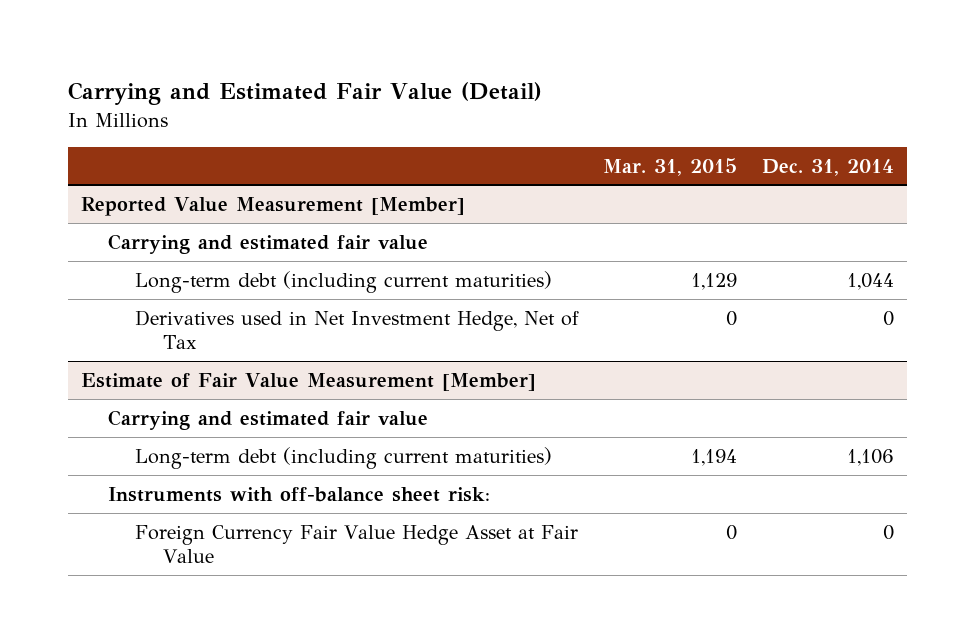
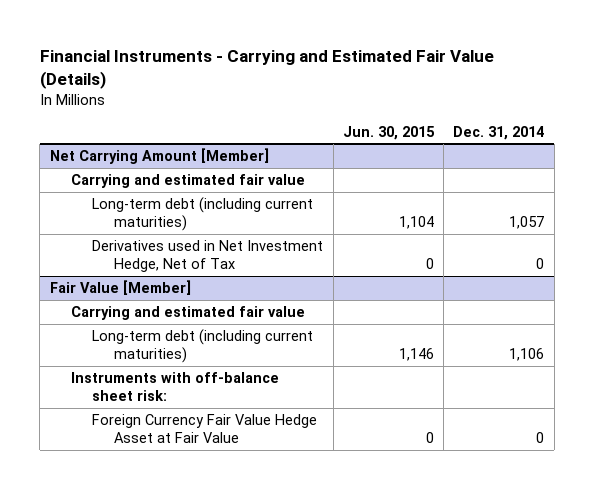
[68,82,543,106] Carrying and Estimated Fair Value (Detail) -> [39,50,494,90] Financial Instruments - Carrying and Estimated Fair Value (Details)
[603,157,738,176] Mar. 31, 2015 -> none
none -> [342,125,435,140] Jun. 30, 2015
[80,196,465,216] Reported Value Measurement [Member] -> [49,148,269,165] Net Carrying Amount [Member]
[847,272,895,290] 1,044 -> [509,216,545,230] 1,057
[80,372,536,391] Estimate of Fair Value Measurement [Member] -> [49,280,191,296] Fair Value [Member]

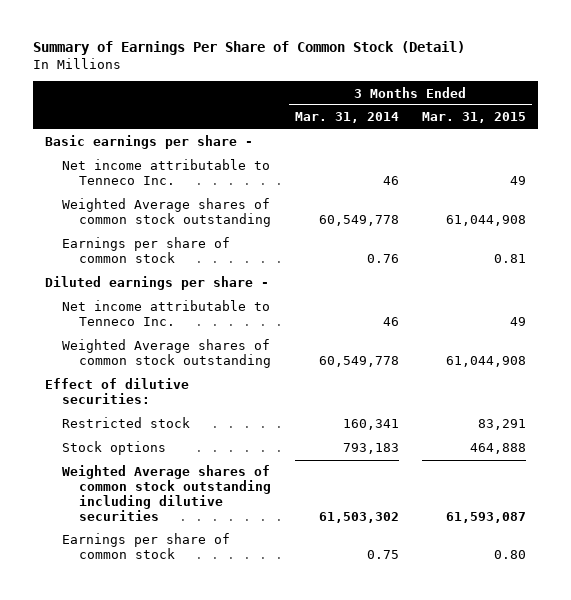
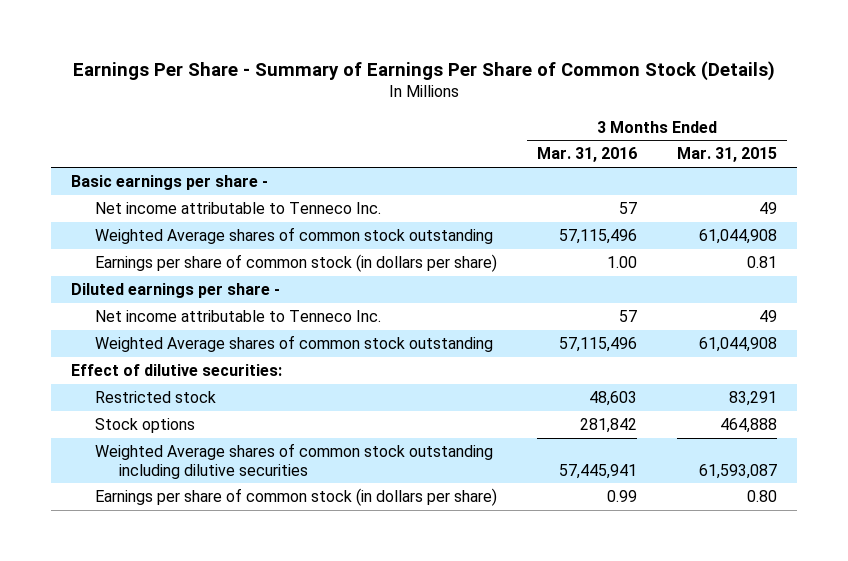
[33,41,466,56] Summary of Earnings Per Share of Common Stock (Detail) -> [72,60,775,81] Earnings Per Share - Summary of Earnings Per Share of Common Stock (Details)
[294,112,399,124] Mar. 31, 2014 -> none
none -> [536,147,637,163] Mar. 31, 2016
[62,237,231,264] Earnings per share of common stock -> [94,254,497,273] Earnings per share of common stock (in dollars per share)
[62,533,231,560] Earnings per share of common stock -> [94,488,497,507] Earnings per share of common stock (in dollars per share)

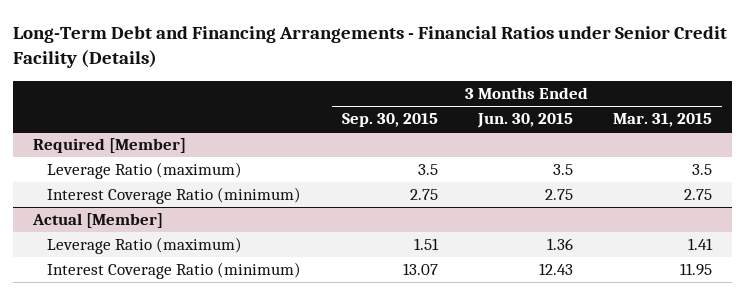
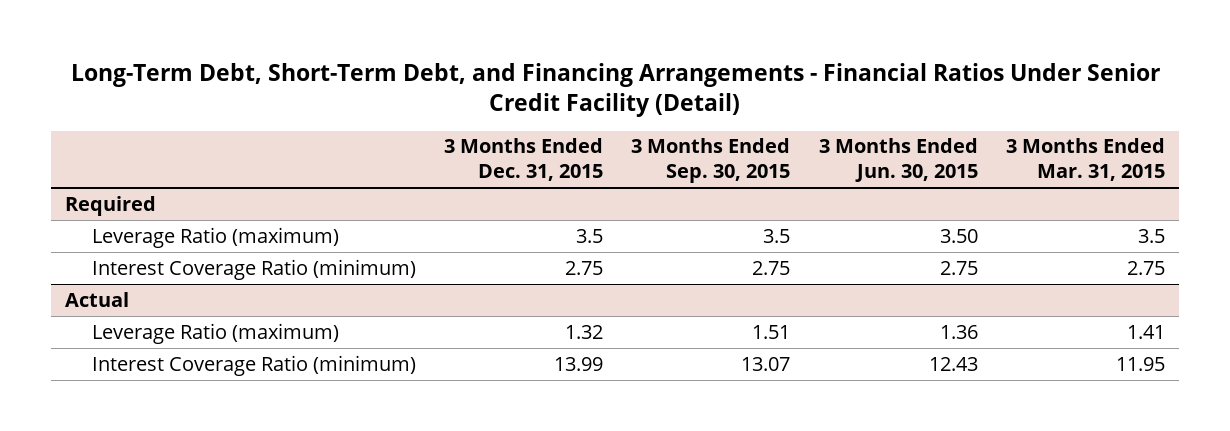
[13,25,728,69] Long-Term Debt and Financing Arrangements - Financial Ratios under Senior Credit Facility (Details) -> [70,63,1160,118] Long-Term Debt, Short-Term Debt, and Financing Arrangements - Financial Ratios Under Senior Credit Facility (Detail)
none -> [444,138,604,182] 3 Months Ended Dec. 31, 2015
[33,138,187,154] Required [Member] -> [65,195,157,216] Required
[552,164,573,176] 3.5 -> [939,228,978,243] 3.50
[32,213,164,229] Actual [Member] -> [65,291,130,307] Actual

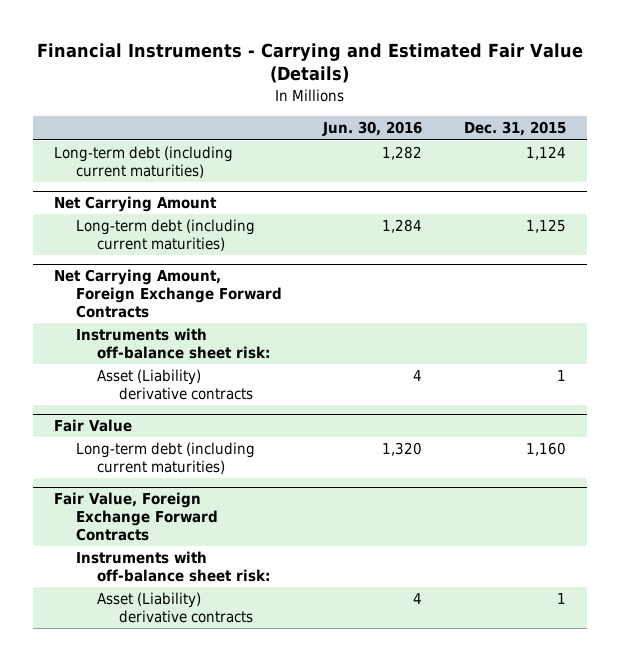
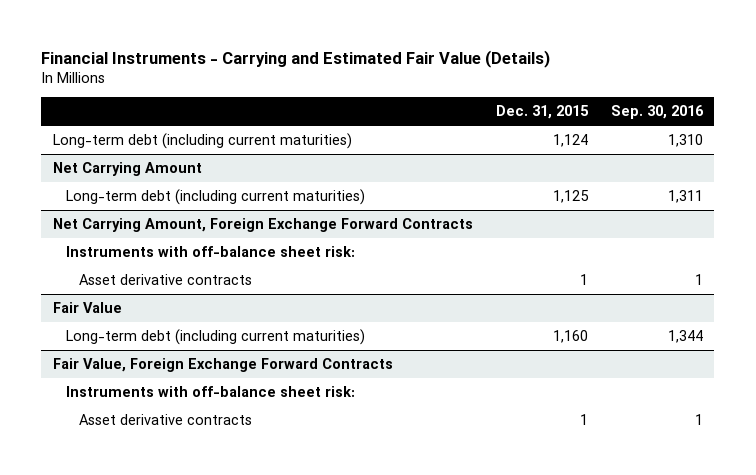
[322,121,423,137] Jun. 30, 2016 -> none
none -> [610,105,704,120] Sep. 30, 2016
[97,369,253,401] Asset (Liability) derivative contracts -> [78,274,252,286] Asset derivative contracts
[97,592,253,624] Asset (Liability) derivative contracts -> [78,414,252,426] Asset derivative contracts

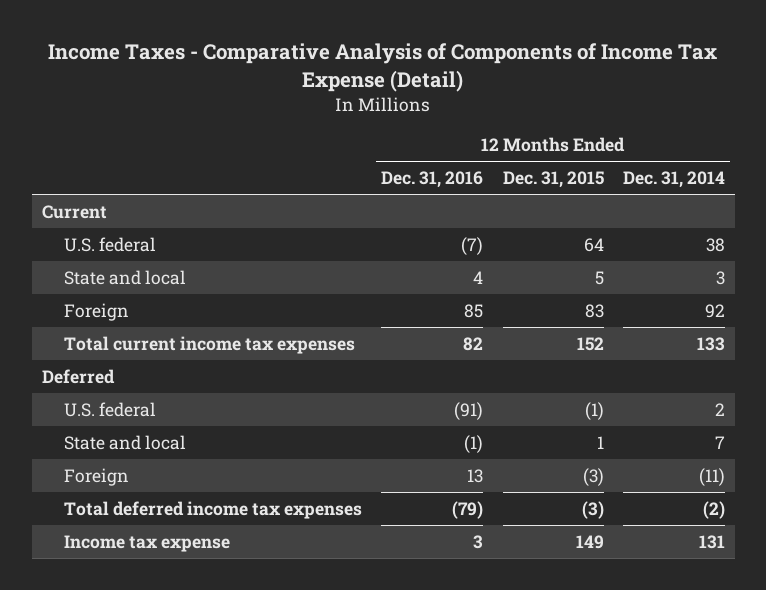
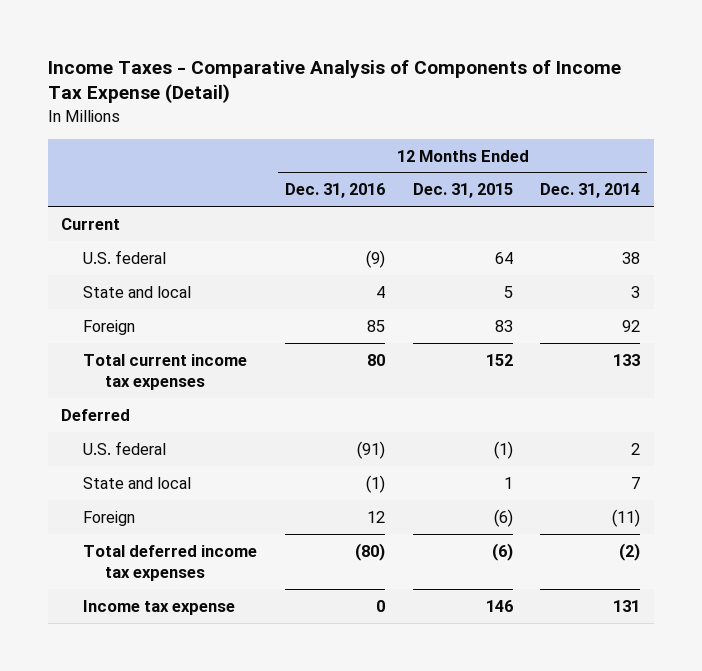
[461,236,484,255] (7) -> [365,249,385,268] (9)
[463,336,484,351] 82 -> [366,353,385,366] 80
[467,468,484,483] 13 -> [366,510,385,523] 12
[582,467,604,486] (3) -> [493,508,513,527] (6)
[452,500,484,519] (79) -> [354,542,385,561] (80)
[581,500,604,519] (3) -> [491,542,513,561] (6)
[473,534,484,549] 3 -> [375,599,385,612] 0
[575,534,604,549] 149 -> [485,599,513,612] 146

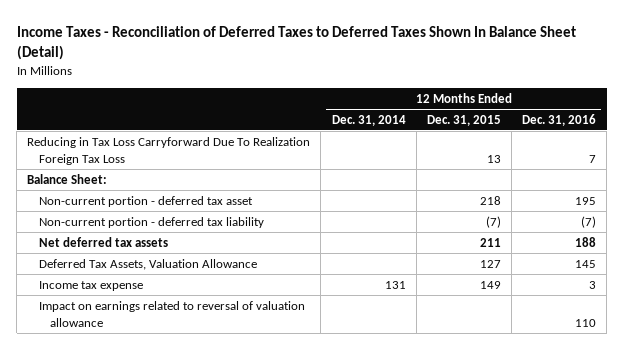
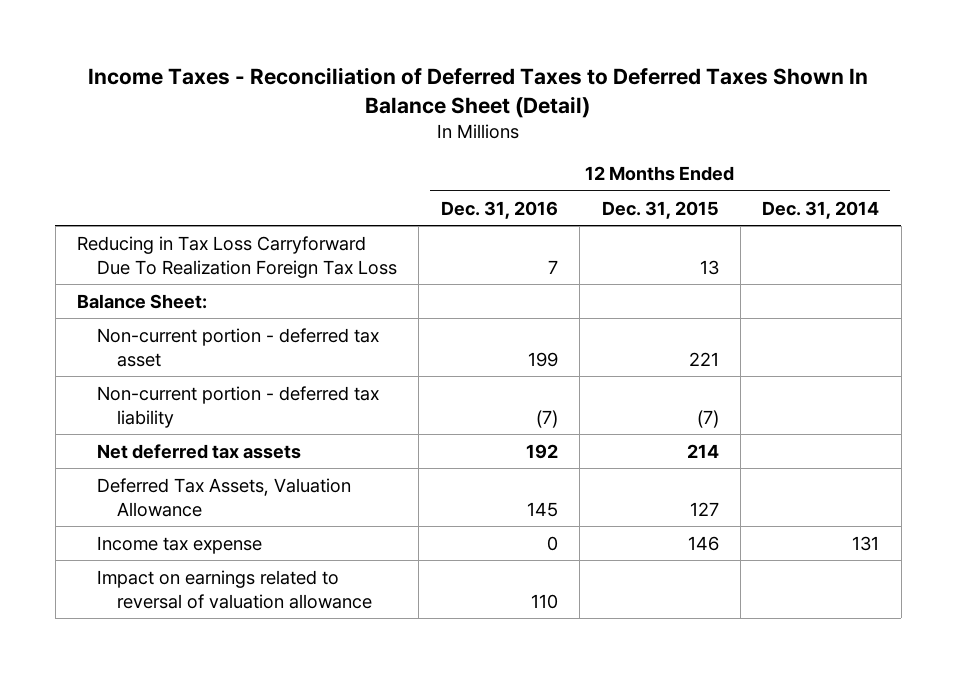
[479,195,501,205] 218 -> [688,351,719,366] 221
[575,196,597,205] 195 -> [527,351,558,367] 199
[479,237,501,247] 211 -> [686,443,719,458] 214
[575,236,597,247] 188 -> [525,443,558,459] 192
[479,280,501,289] 149 -> [687,535,719,551] 146
[589,280,597,289] 3 -> [546,535,558,551] 0

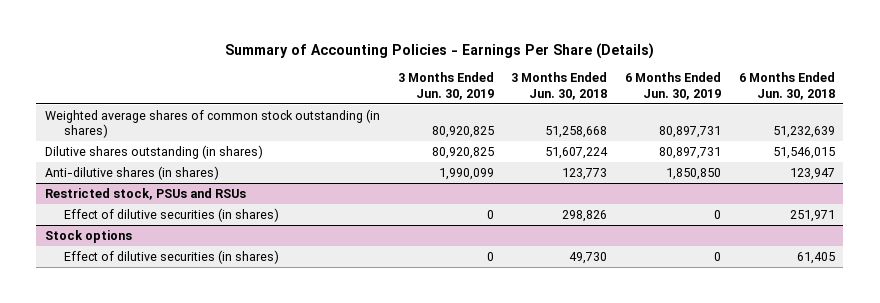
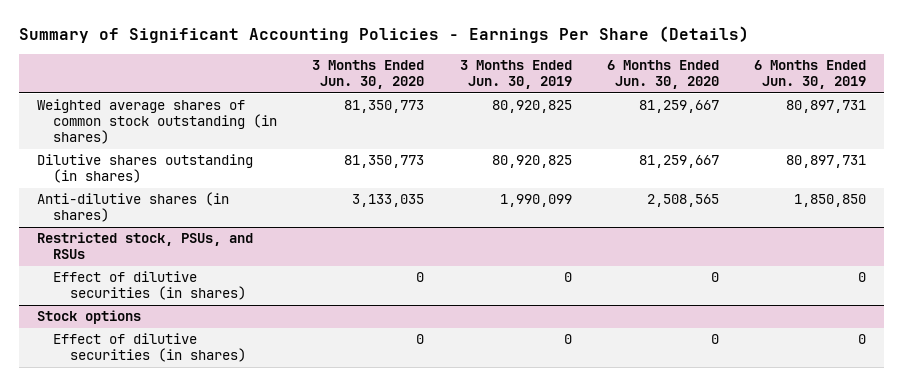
[224,43,654,60] Summary of Accounting Policies - Earnings Per Share (Details) -> [18,26,749,44] Summary of Significant Accounting Policies - Earnings Per Share (Details)
[511,72,608,100] 3 Months Ended Jun. 30, 2018 -> none
[738,72,835,100] 6 Months Ended Jun. 30, 2018 -> none
none -> [312,60,425,90] 3 Months Ended Jun. 30, 2020
none -> [606,60,719,90] 6 Months Ended Jun. 30, 2020
[44,187,246,200] Restricted stock, PSUs and RSUs -> [36,232,253,260] Restricted stock, PSUs, and RSUs

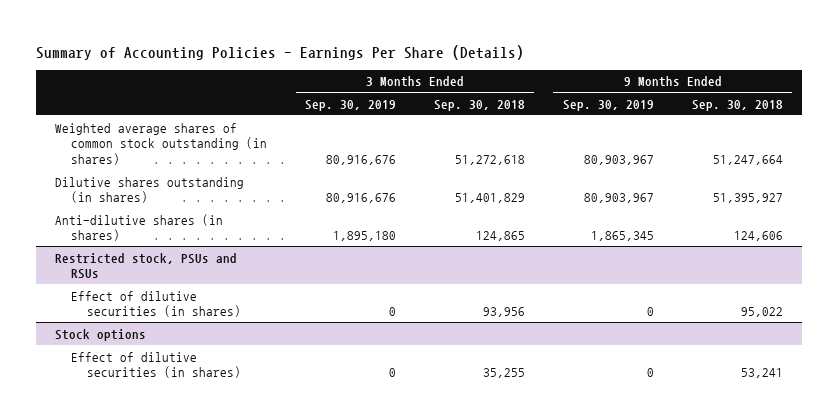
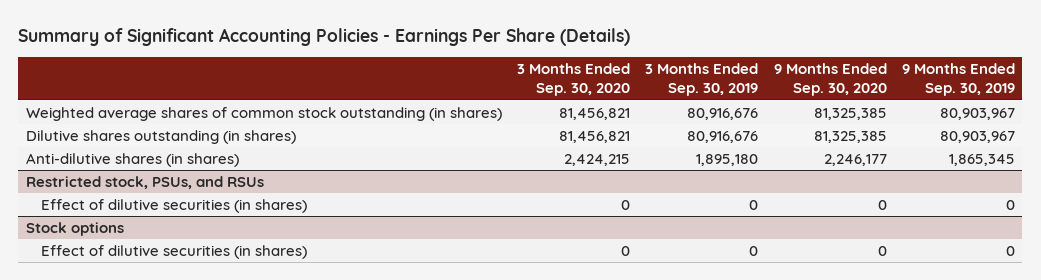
[36,44,525,60] Summary of Accounting Policies - Earnings Per Share (Details) -> [18,27,631,46] Summary of Significant Accounting Policies - Earnings Per Share (Details)
[433,99,525,111] Sep. 30, 2018 -> none
[691,99,783,111] Sep. 30, 2018 -> none
none -> [517,63,631,97] 3 Months Ended Sep. 30, 2020
none -> [773,63,887,97] 9 Months Ended Sep. 30, 2020
[55,252,238,280] Restricted stock, PSUs and RSUs -> [25,176,264,190] Restricted stock, PSUs, and RSUs

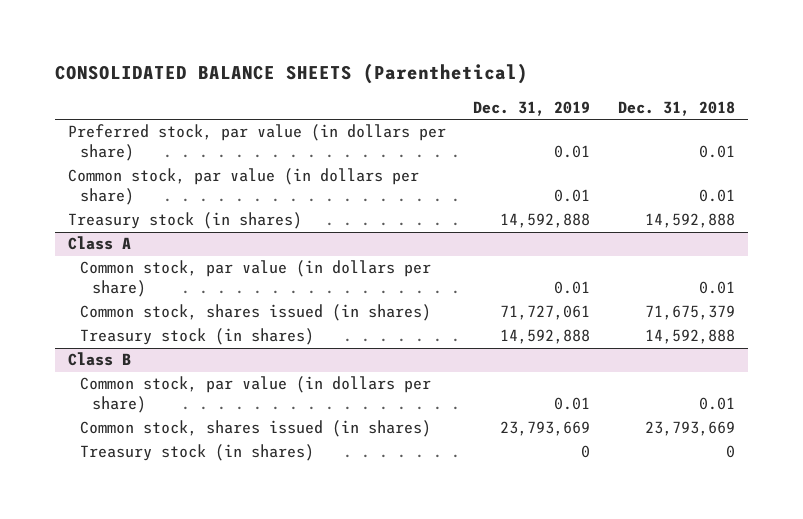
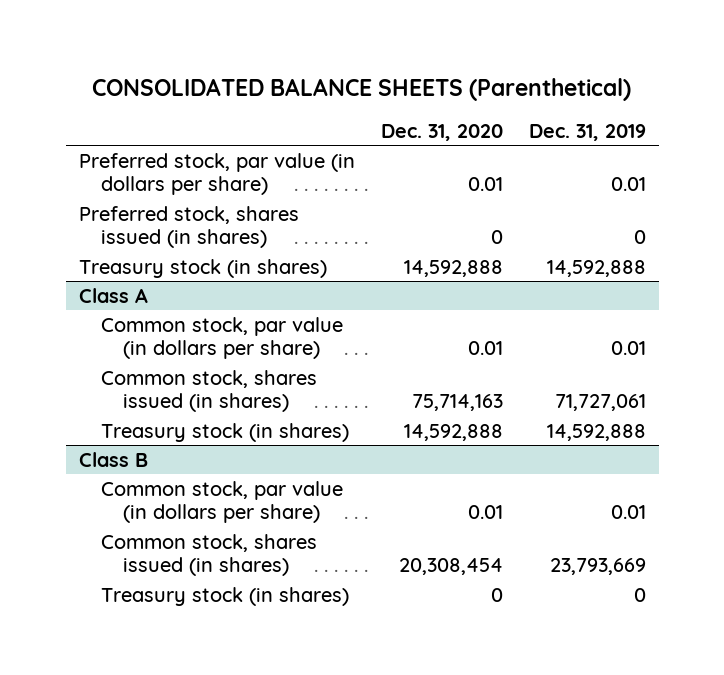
[617,100,735,116] Dec. 31, 2018 -> none
none -> [380,123,503,141] Dec. 31, 2020
[68,168,420,206] Common stock, par value (in dollars per share) -> none
none -> [78,205,299,249] Preferred stock, shares issued (in shares)

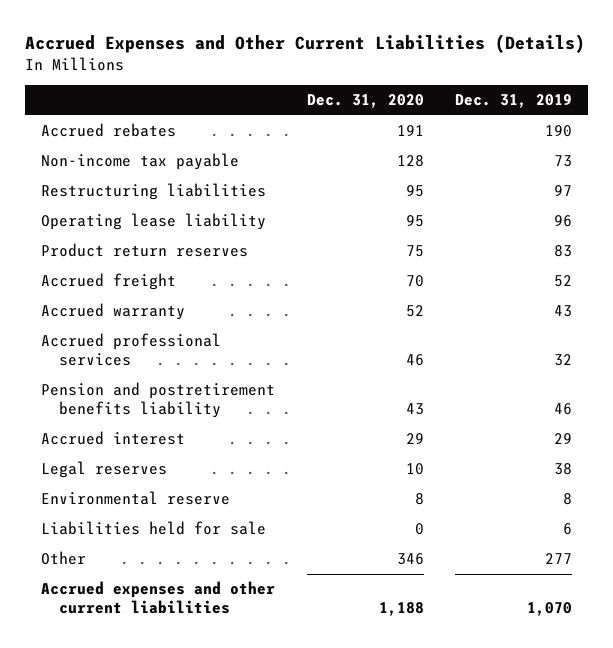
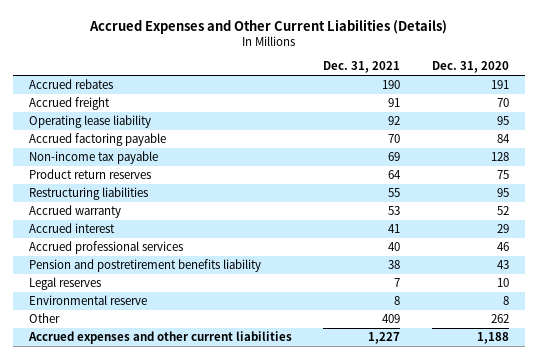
[455,94,573,109] Dec. 31, 2019 -> none
none -> [323,61,401,74] Dec. 31, 2021
[41,273,177,291] Accrued freight -> [28,97,110,111] Accrued freight
none -> [28,133,166,147] Accrued factoring payable
[41,153,240,171] Non-income tax payable -> [28,151,158,165] Non-income tax payable
[41,183,267,201] Restructuring liabilities -> [28,187,148,201] Restructuring liabilities
[41,431,186,446] Accrued interest -> [28,223,115,234] Accrued interest
[41,521,267,536] Liabilities held for sale -> none
[396,553,424,566] 346 -> [491,314,510,324] 262

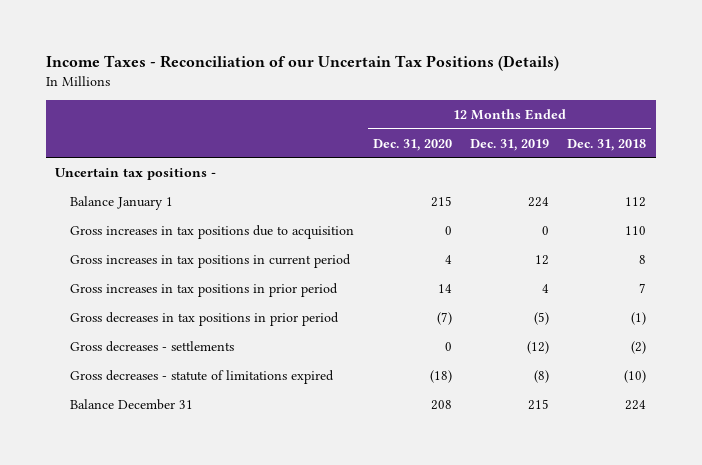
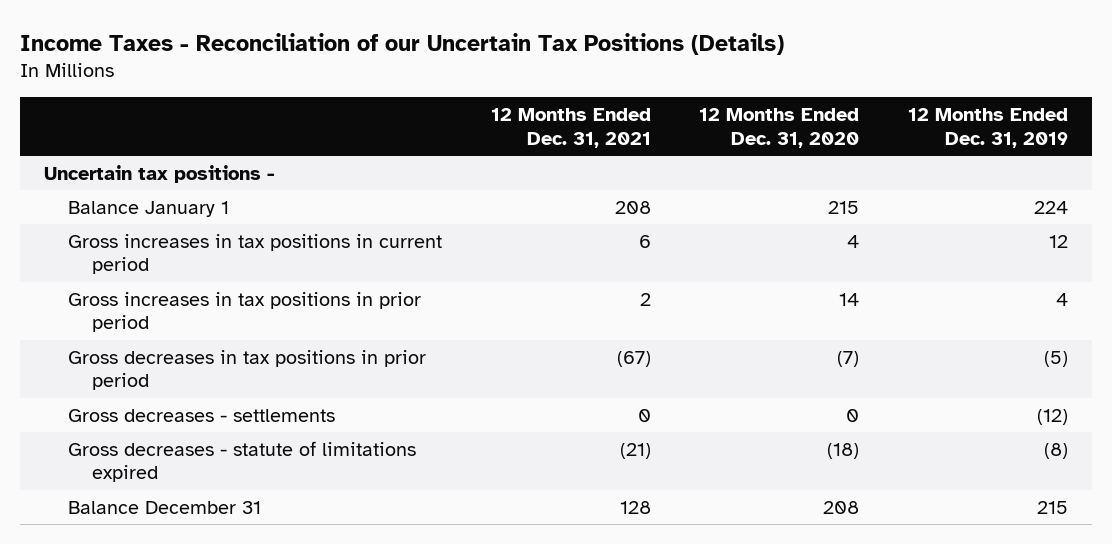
[567,138,647,151] Dec. 31, 2018 -> none
none -> [490,108,651,148] 12 Months Ended Dec. 31, 2021
[70,224,355,239] Gross increases in tax positions due to acquisition -> none

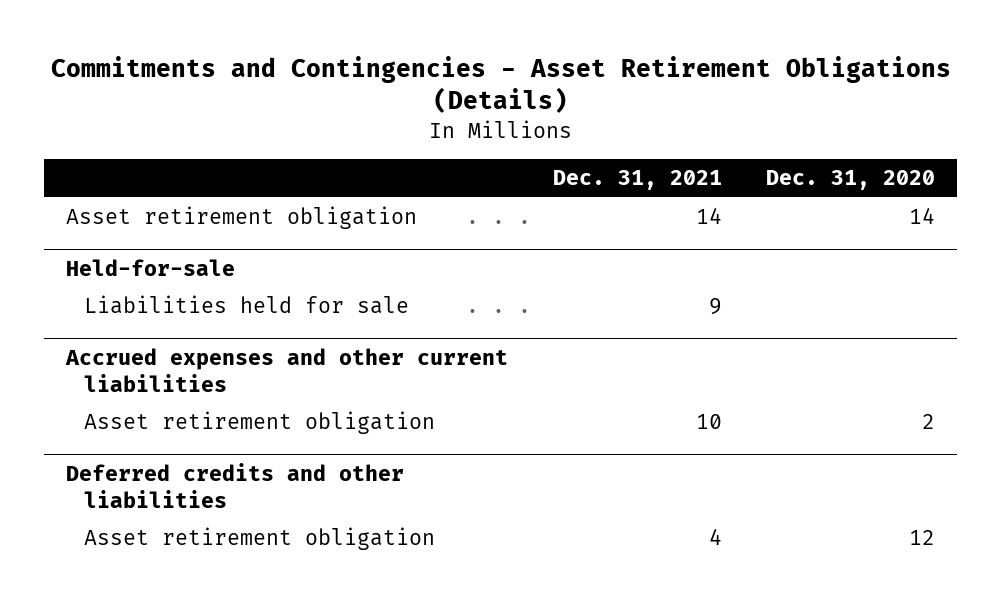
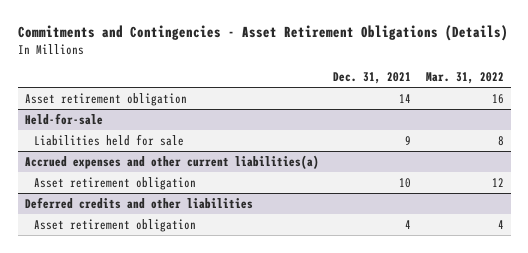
[765,170,935,191] Dec. 31, 2020 -> none
none -> [425,72,504,85] Mar. 31, 2022
[65,347,509,392] Accrued expenses and other current liabilities -> [24,154,319,169] Accrued expenses and other current liabilities(a)

